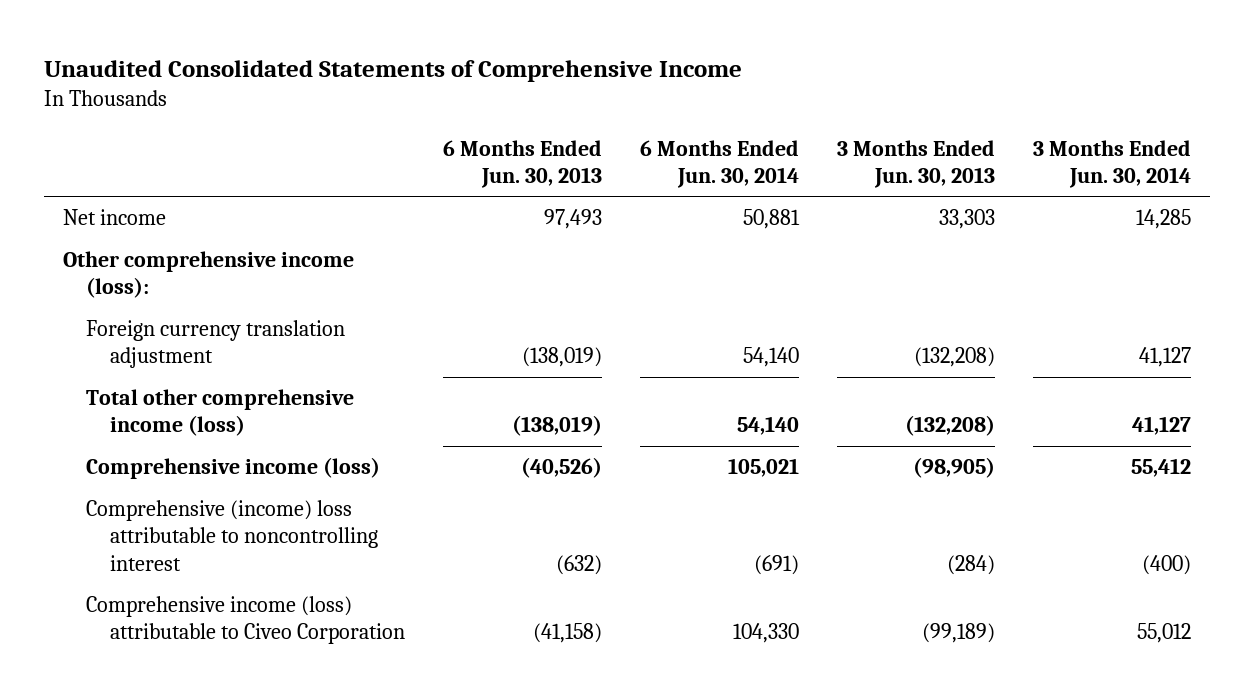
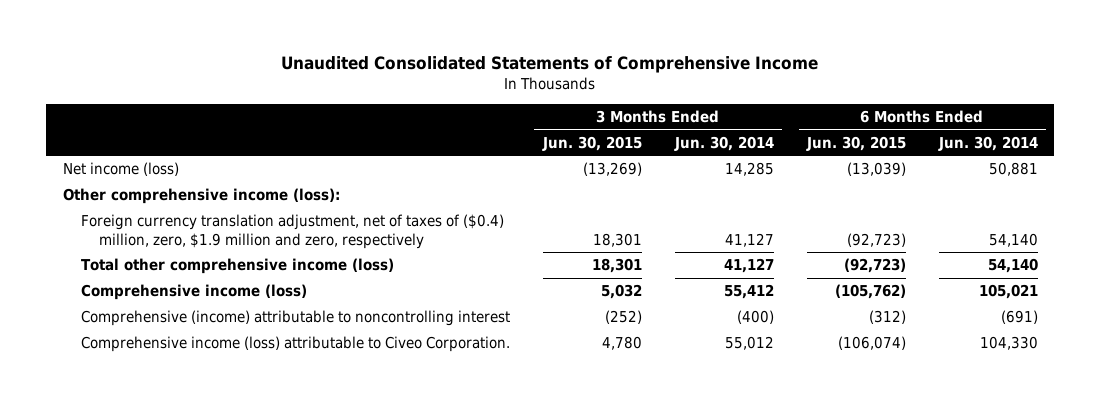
[442,139,602,188] 6 Months Ended Jun. 30, 2013 -> none
[836,139,995,188] 3 Months Ended Jun. 30, 2013 -> none
none -> [541,136,642,152] Jun. 30, 2015
none -> [805,136,906,152] Jun. 30, 2015
[62,209,166,226] Net income -> [62,162,179,177] Net income (loss)
[86,320,346,369] Foreign currency translation adjustment -> [80,214,504,249] Foreign currency translation adjustment, net of taxes of ($0.4) million, zero, $1.9 million and zero, respectively
[86,500,378,571] Comprehensive (income) loss attributable to noncontrolling interest -> [80,310,510,327] Comprehensive (income) attributable to noncontrolling interest
[86,596,405,645] Comprehensive income (loss) attributable to Civeo Corporation -> [80,336,510,353] Comprehensive income (loss) attributable to Civeo Corporation.

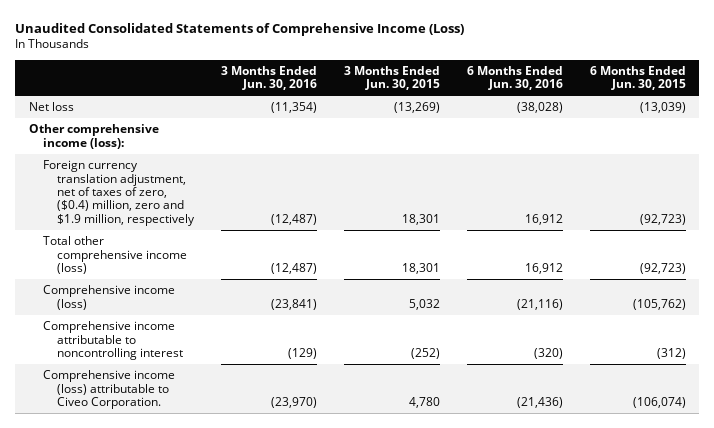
[281,56,819,74] Unaudited Consolidated Statements of Comprehensive Income -> [15,22,465,36] Unaudited Consolidated Statements of Comprehensive Income (Loss)
[673,136,774,152] Jun. 30, 2014 -> none
[937,136,1038,152] Jun. 30, 2014 -> none
none -> [220,65,317,91] 3 Months Ended Jun. 30, 2016
none -> [466,65,563,91] 6 Months Ended Jun. 30, 2016
[62,162,179,177] Net income (loss) -> [28,102,74,112] Net loss
[80,214,504,249] Foreign currency translation adjustment, net of taxes of ($0.4) million, zero, $1.9 million and zero, respectively -> [42,160,195,226] Foreign currency translation adjustment, net of taxes of zero, ($0.4) million, zero and $1.9 million, respectively
[80,310,510,327] Comprehensive (income) attributable to noncontrolling interest -> [42,321,183,361] Comprehensive income attributable to noncontrolling interest

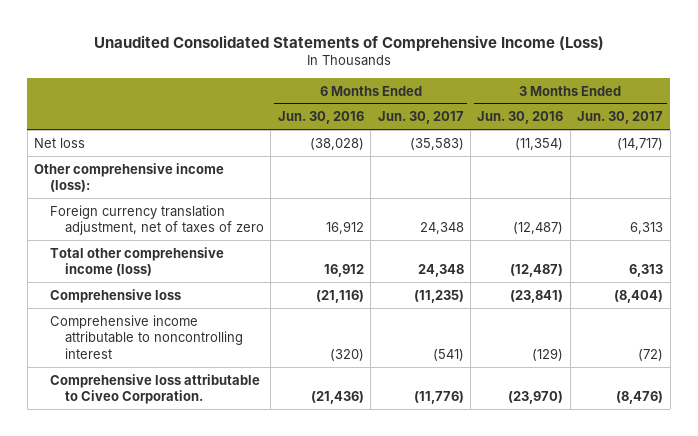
[343,65,440,91] 3 Months Ended Jun. 30, 2015 -> none
[589,65,686,91] 6 Months Ended Jun. 30, 2015 -> none
none -> [377,111,464,125] Jun. 30, 2017
none -> [577,111,664,125] Jun. 30, 2017
[42,160,195,226] Foreign currency translation adjustment, net of taxes of zero, ($0.4) million, zero and $1.9 million, respectively -> [49,204,264,236] Foreign currency translation adjustment, net of taxes of zero
[42,285,175,310] Comprehensive income (loss) -> [49,288,181,303] Comprehensive loss
[42,370,175,410] Comprehensive income (loss) attributable to Civeo Corporation. -> [49,373,260,405] Comprehensive loss attributable to Civeo Corporation.

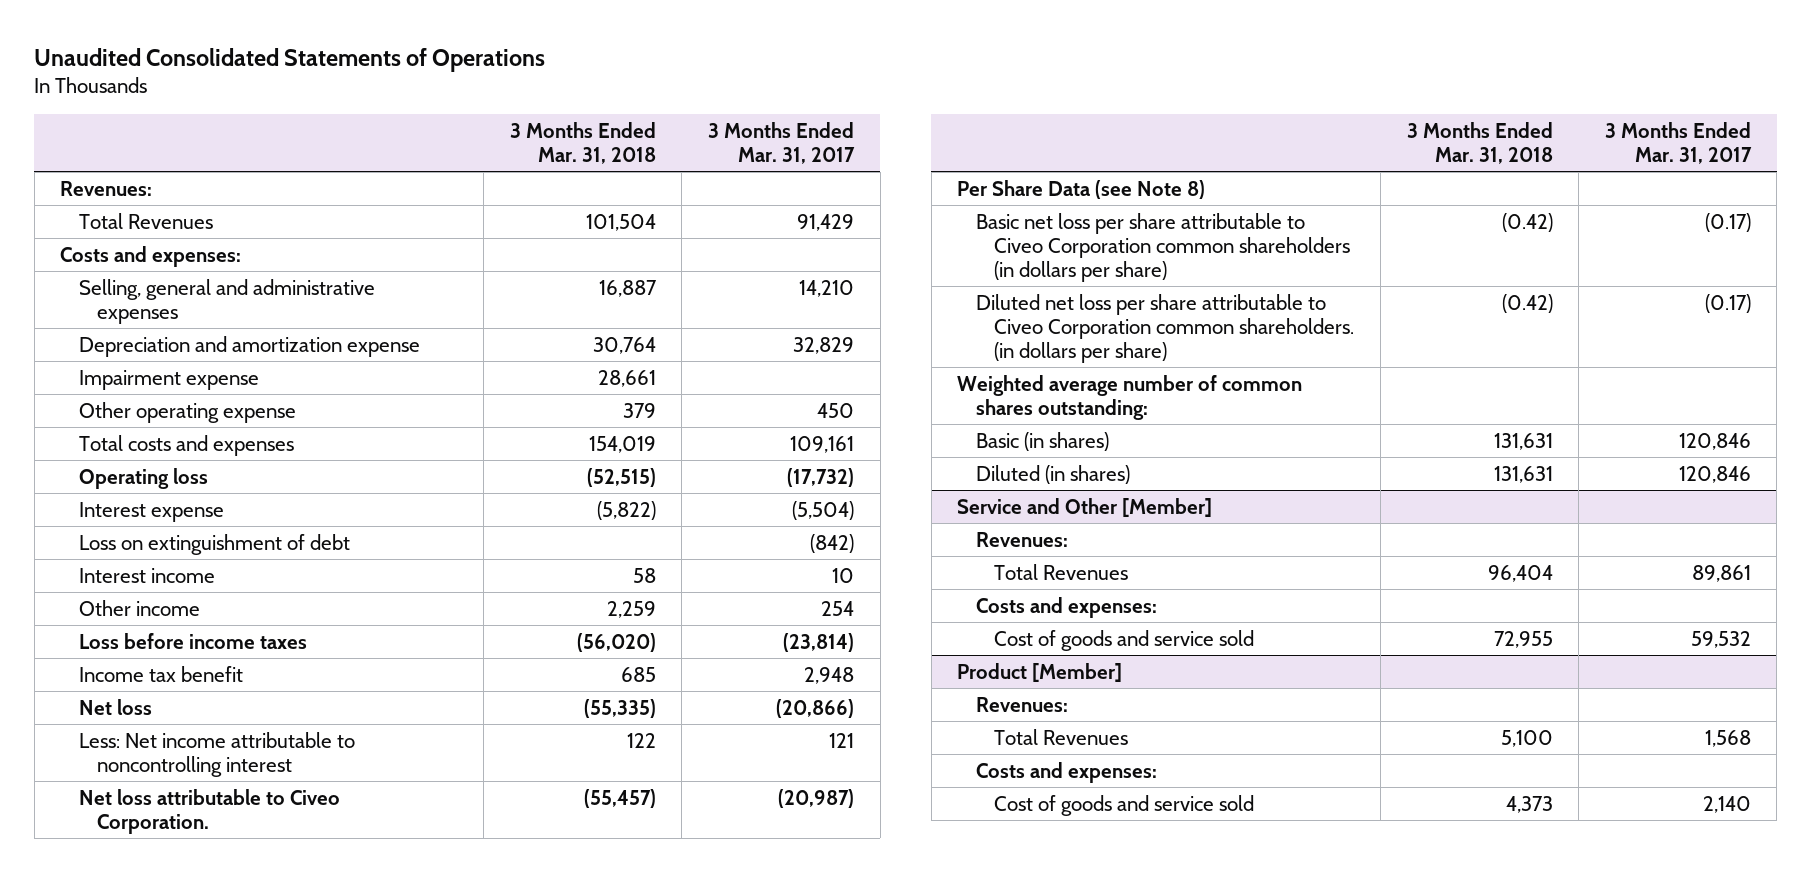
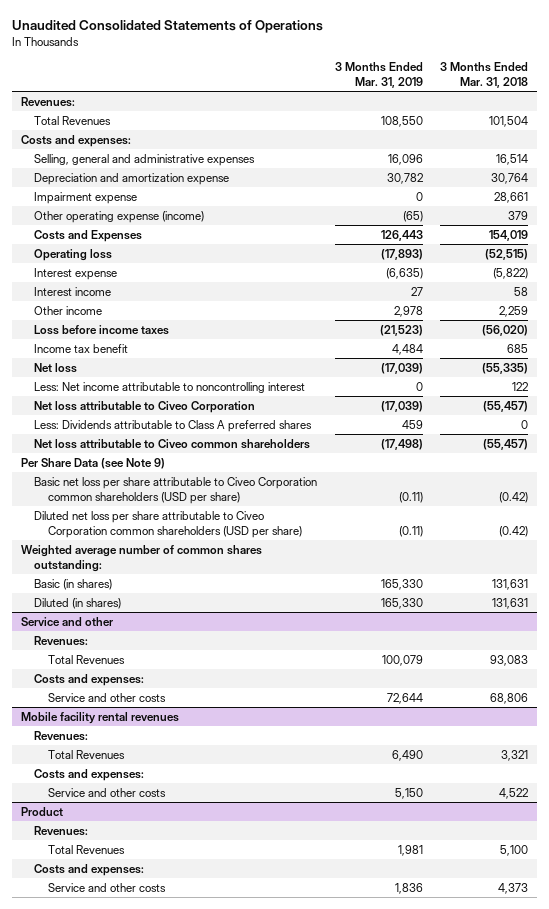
[707,121,855,164] 3 Months Ended Mar. 31, 2017 -> none
none -> [334,62,423,89] 3 Months Ended Mar. 31, 2019
[598,279,657,297] 16,887 -> [495,153,528,165] 16,514
[78,401,296,423] Other operating expense -> [34,210,205,223] Other operating expense (income)
[78,434,294,456] Total costs and expenses -> [34,229,143,242] Costs and Expenses
[78,533,350,555] Loss on extinguishment of debt -> none
[78,788,340,834] Net loss attributable to Civeo Corporation. -> [34,400,256,413] Net loss attributable to Civeo Corporation
none -> [34,419,313,432] Less: Dividends attributable to Class A preferred shares
none -> [34,438,311,449] Net loss attributable to Civeo common shareholders
[957,179,1206,199] Per Share Data (see Note 8) -> [20,457,165,469] Per Share Data (see Note 9)
[975,212,1351,282] Basic net loss per share attributable to Civeo Corporation common shareholders (in dollars per share) -> [34,476,318,504] Basic net loss per share attributable to Civeo Corporation common shareholders (USD per share)
[975,293,1355,363] Diluted net loss per share attributable to Civeo Corporation common shareholders. (in dollars per share) -> [34,510,302,538] Diluted net loss per share attributable to Civeo Corporation common shareholders (USD per share)
[957,497,1213,517] Service and Other [Member] -> [20,616,113,626] Service and other
[1487,564,1553,582] 96,404 -> [489,654,528,666] 93,083
[957,662,1123,682] Product [Member] -> none
[994,629,1255,651] Cost of goods and service sold -> [47,692,166,702] Service and other costs
[1493,630,1553,648] 72,955 -> [489,692,528,704] 68,806
none -> [20,711,179,724] Mobile facility rental revenues
none -> [47,749,125,759] Total Revenues
none -> [34,768,145,781] Costs and expenses:
none -> [47,787,166,797] Service and other costs
none -> [20,806,63,816] Product
none -> [34,825,89,836] Revenues:
[994,794,1255,816] Cost of goods and service sold -> [47,882,166,892] Service and other costs

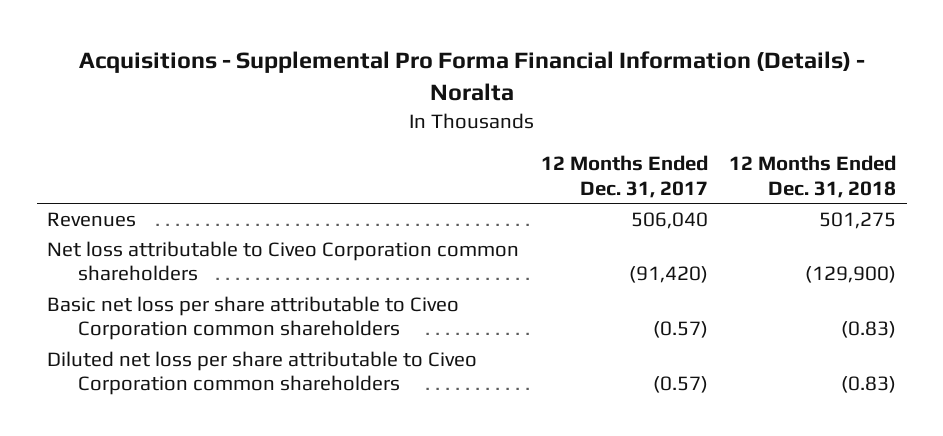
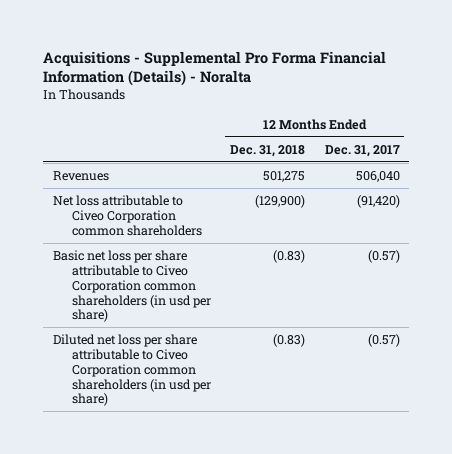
[47,295,460,341] Basic net loss per share attributable to Civeo Corporation common shareholders -> [52,249,211,323] Basic net loss per share attributable to Civeo Corporation common shareholders (in usd per share)
[47,350,478,396] Diluted net loss per share attributable to Civeo Corporation common shareholders -> [52,333,211,407] Diluted net loss per share attributable to Civeo Corporation common shareholders (in usd per share)

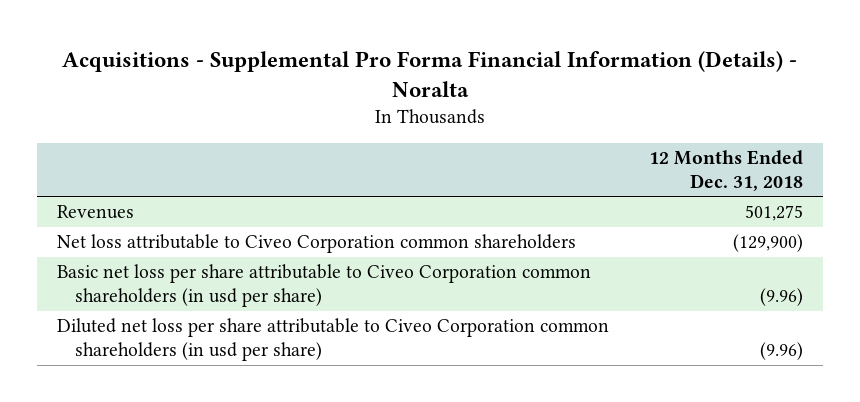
[324,144,400,157] Dec. 31, 2017 -> none
[273,249,306,263] (0.83) -> [760,287,804,306] (9.96)
[273,333,306,347] (0.83) -> [760,341,804,360] (9.96)

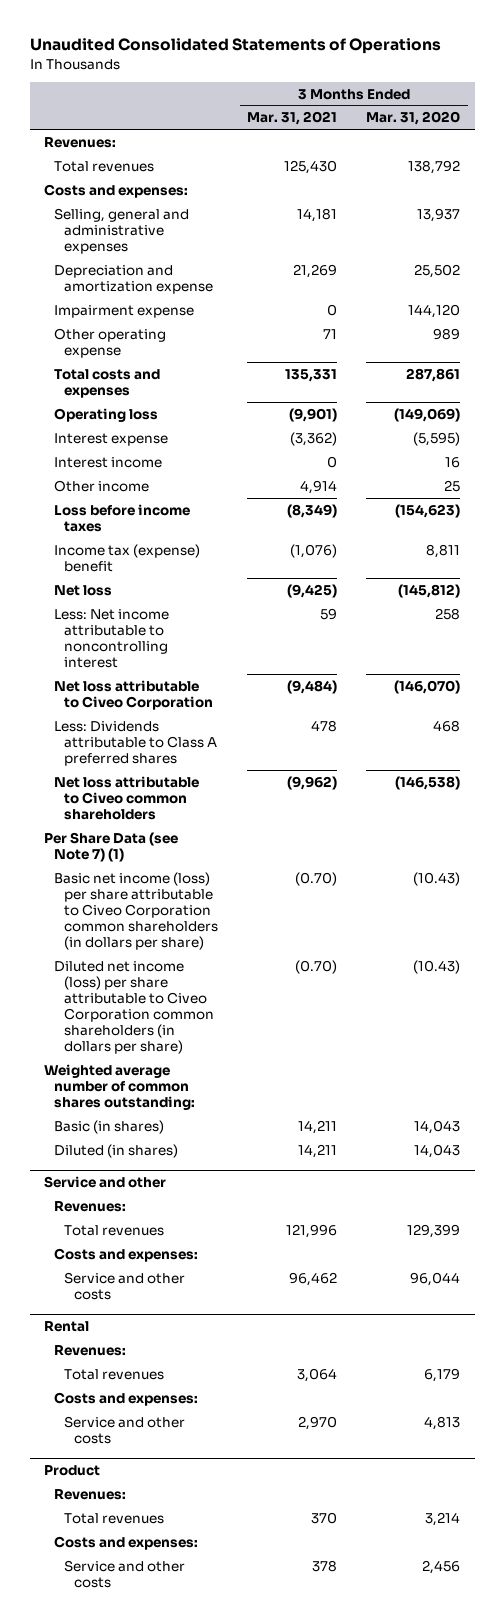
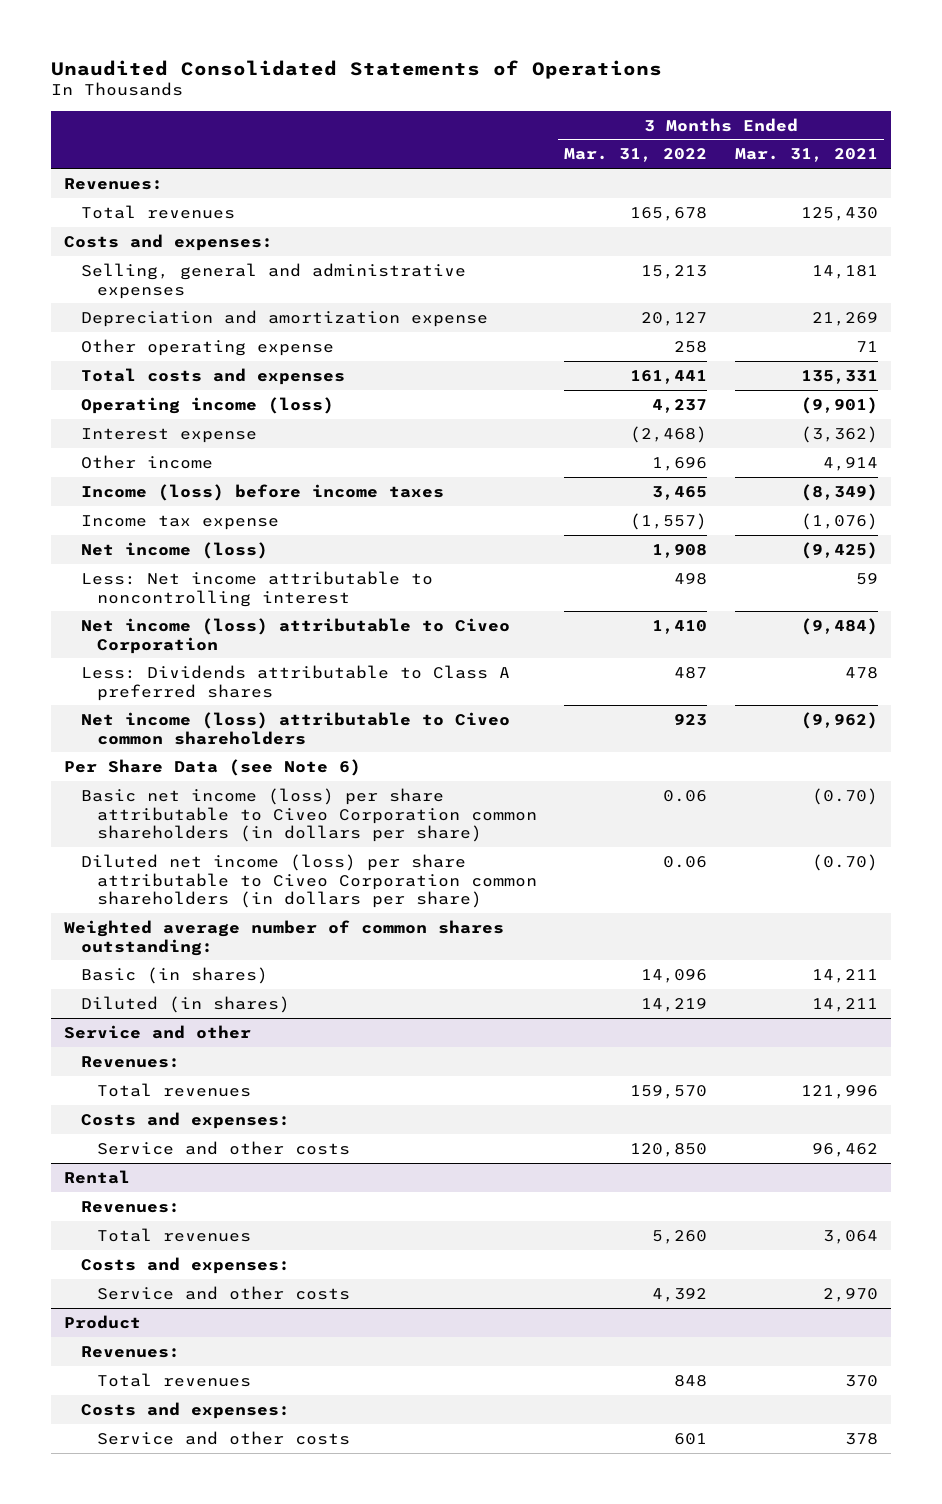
[366,111,461,126] Mar. 31, 2020 -> none
none -> [564,148,708,163] Mar. 31, 2022
[54,304,195,318] Impairment expense -> none
[54,407,159,422] Operating loss -> [80,396,334,414] Operating income (loss)
[54,456,163,468] Interest income -> none
[54,503,191,532] Loss before income taxes -> [80,483,444,501] Income (loss) before income taxes
[54,543,201,572] Income tax (expense) benefit -> [80,514,279,530] Income tax expense
[54,584,113,596] Net loss -> [80,541,268,559] Net income (loss)
[54,679,214,710] Net loss attributable to Civeo Corporation -> [80,617,510,654] Net income (loss) attributable to Civeo Corporation
[54,775,200,820] Net loss attributable to Civeo common shareholders -> [80,711,510,745] Net income (loss) attributable to Civeo common shareholders
[44,831,179,862] Per Share Data (see Note 7) (1) -> [64,758,362,776] Per Share Data (see Note 6)

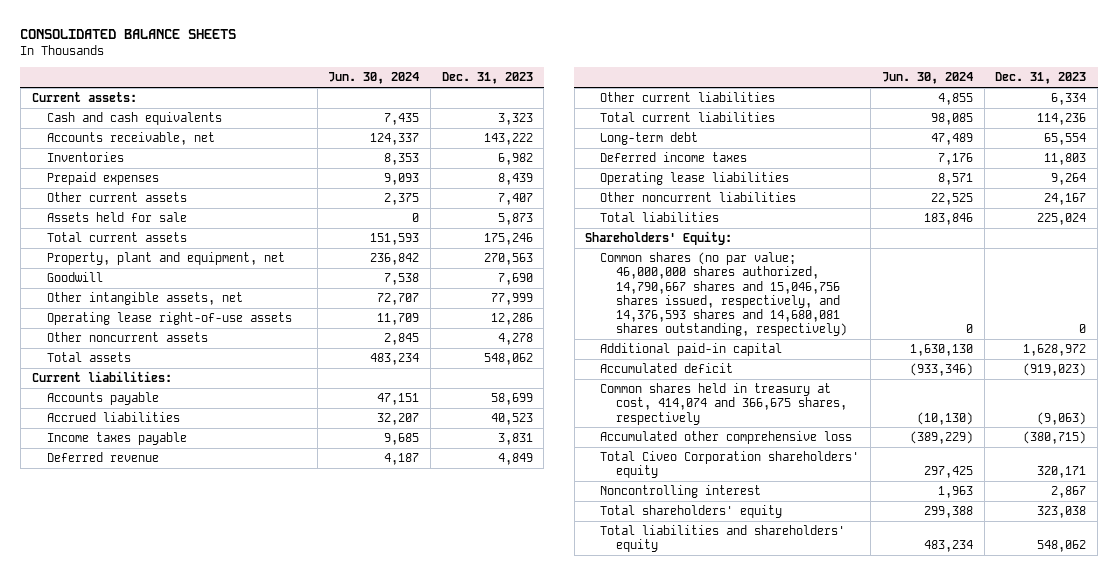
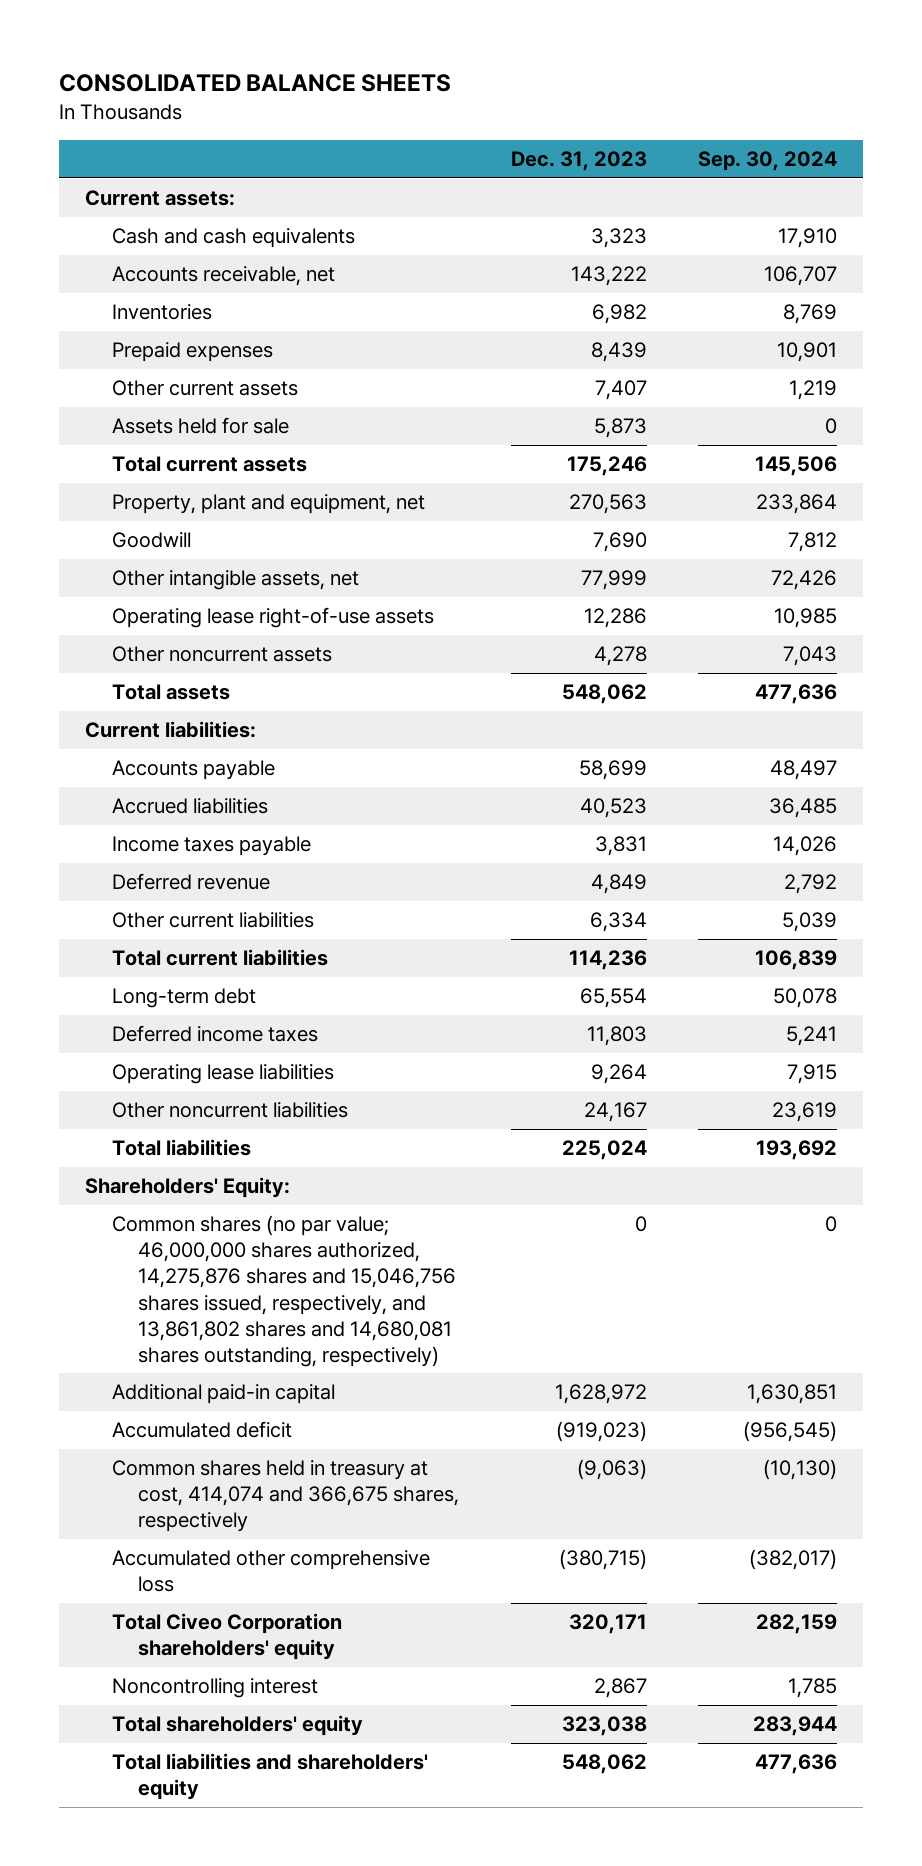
[328,72,420,85] Jun. 30, 2024 -> none
none -> [697,151,837,172] Sep. 30, 2024
[600,252,847,337] Common shares (no par value; 46,000,000 shares authorized, 14,790,667 shares and 15,046,756 shares issued, respectively, and 14,376,593 shares and 14,680,081 shares outstanding, respectively) -> [111,1215,457,1367] Common shares (no par value; 46,000,000 shares authorized, 14,275,876 shares and 15,046,756 shares issued, respectively, and 13,861,802 shares and 14,680,081 shares outstanding, respectively)

